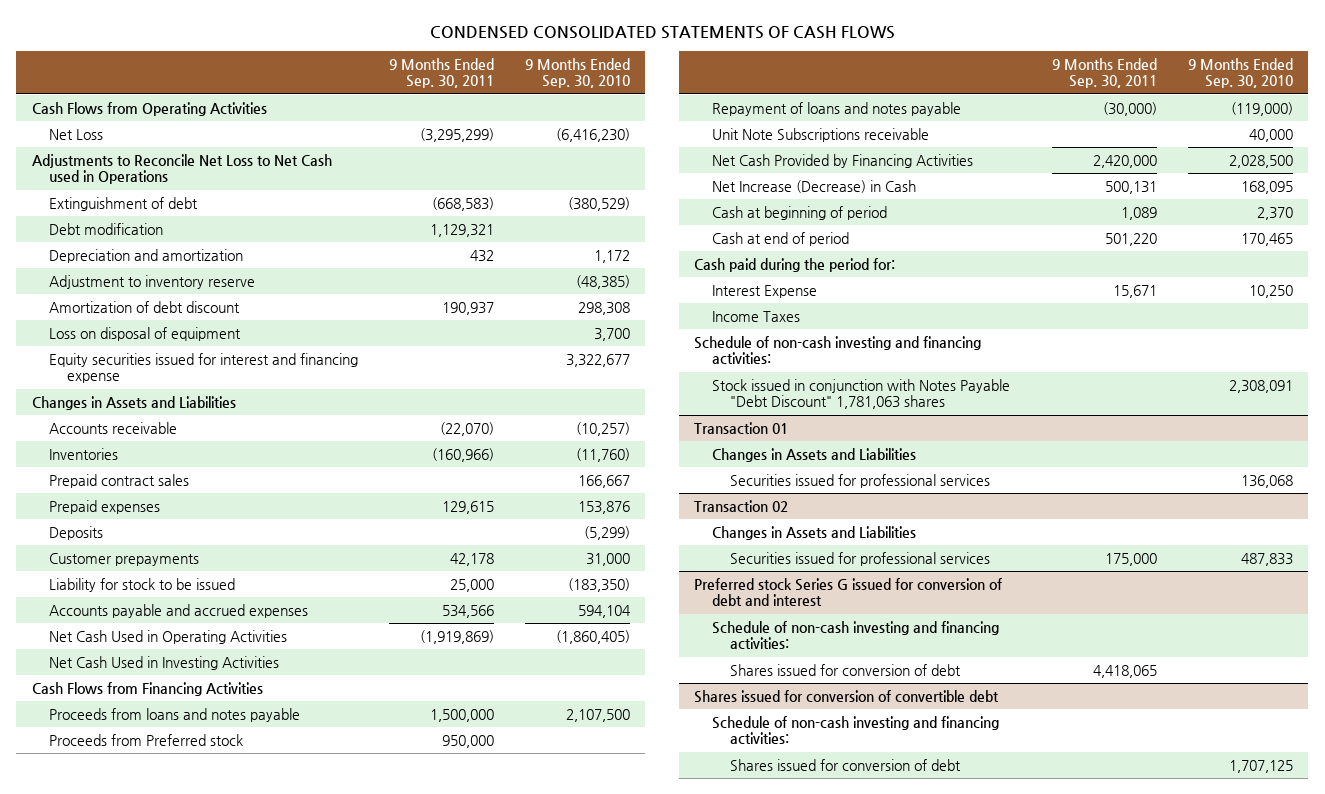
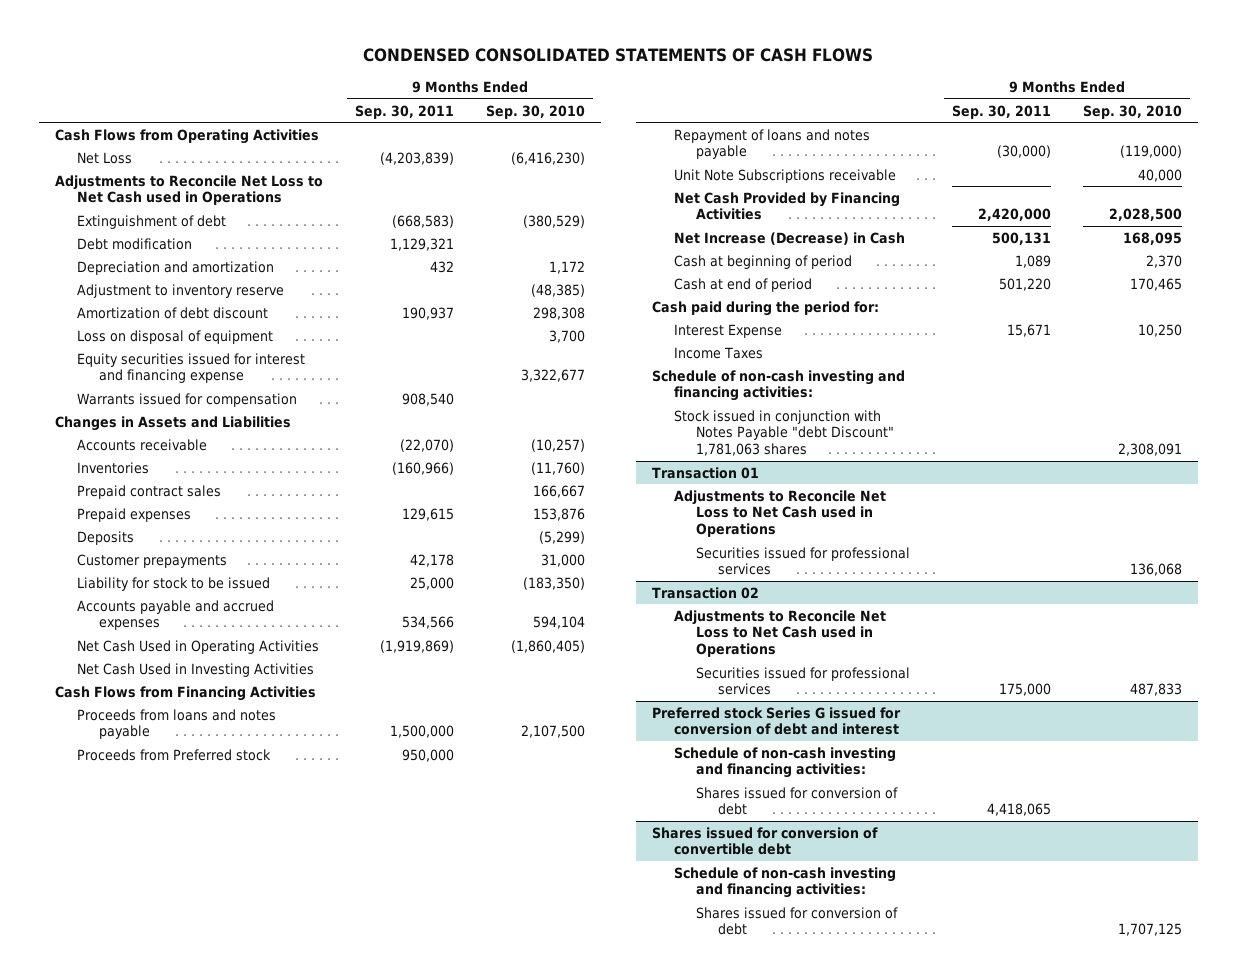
[420,127,495,142] (3,295,299) -> [379,151,454,165] (4,203,839)
none -> [76,392,297,407] Warrants issued for compensation
[712,378,1011,410] Stock issued in conjunction with Notes Payable "Debt Discount" 1,781,063 shares -> [673,409,894,456] Stock issued in conjunction with Notes Payable "debt Discount" 1,781,063 shares
[712,447,917,462] Changes in Assets and Liabilities -> none
none -> [673,489,886,537] Adjustments to Reconcile Net Loss to Net Cash used in Operations
[712,525,917,540] Changes in Assets and Liabilities -> none
none -> [673,609,886,657] Adjustments to Reconcile Net Loss to Net Cash used in Operations

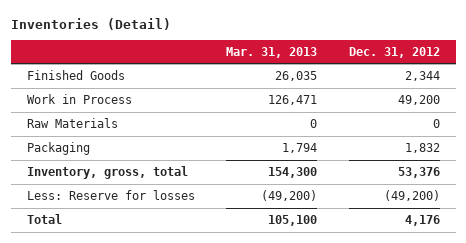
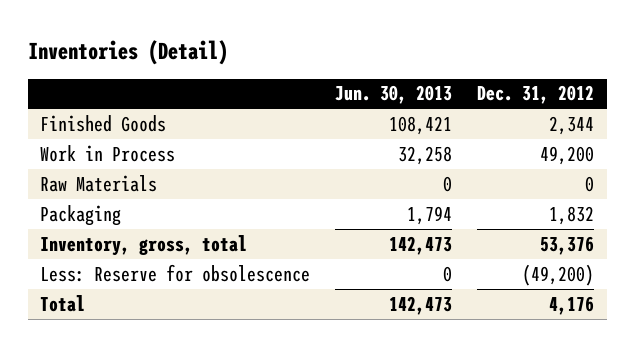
[226,46,318,58] Mar. 31, 2013 -> none
none -> [335,85,453,105] Jun. 30, 2013
[26,189,195,200] Less: Reserve for losses -> [40,263,311,282] Less: Reserve for obsolescence

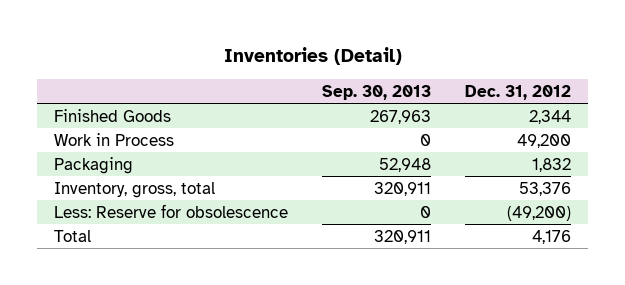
[335,85,453,105] Jun. 30, 2013 -> none
none -> [322,84,432,100] Sep. 30, 2013
[40,174,158,192] Raw Materials -> none

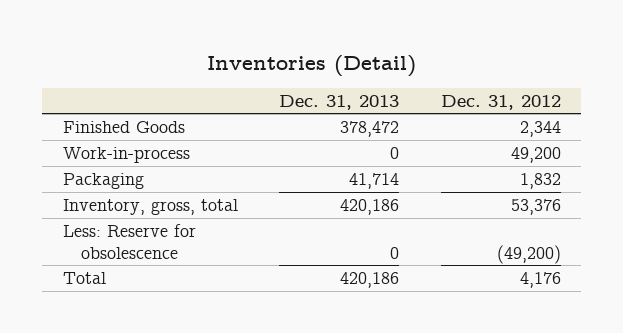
[322,84,432,100] Sep. 30, 2013 -> none
none -> [279,94,400,110] Dec. 31, 2013
[53,132,174,146] Work in Process -> [62,147,190,164] Work-in-process

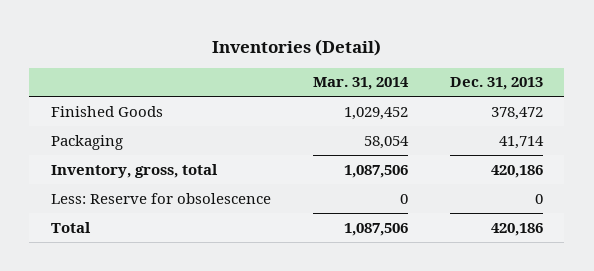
[440,94,561,110] Dec. 31, 2012 -> none
none -> [312,77,409,91] Mar. 31, 2014
[62,147,190,164] Work-in-process -> none

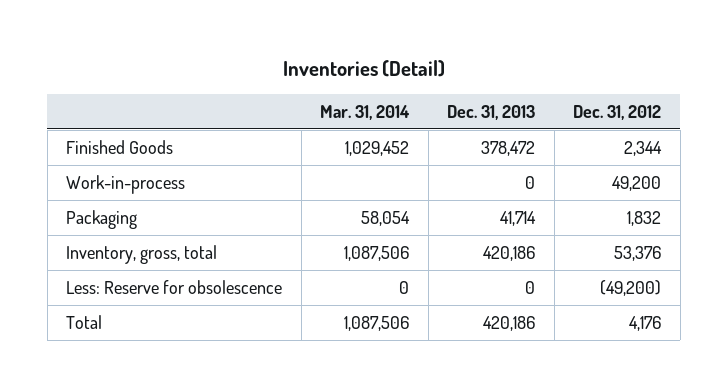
none -> [573,104,662,120] Dec. 31, 2012
none -> [66,175,186,195] Work-in-process

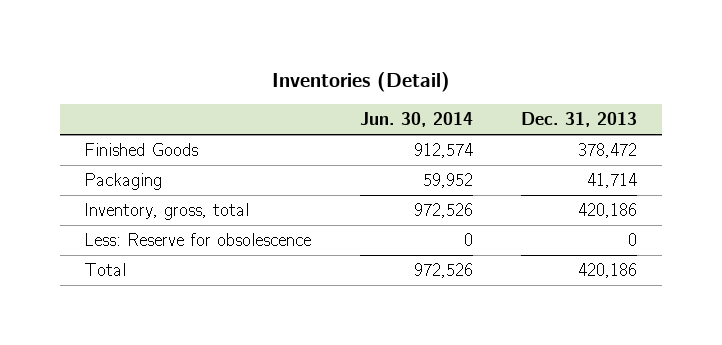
[320,104,411,120] Mar. 31, 2014 -> none
[573,104,662,120] Dec. 31, 2012 -> none
none -> [359,112,473,128] Jun. 30, 2014
[66,175,186,195] Work-in-process -> none

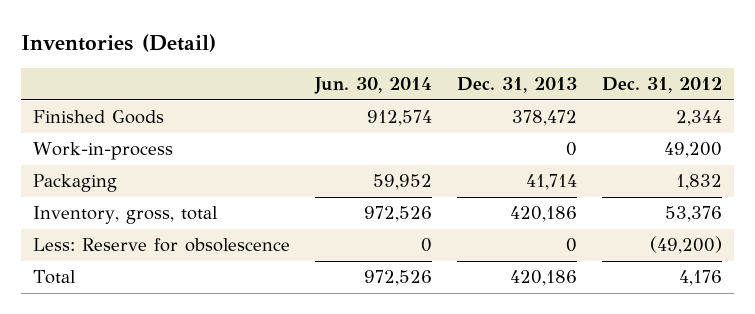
none -> [602,77,723,94] Dec. 31, 2012
none -> [33,142,174,161] Work-in-process

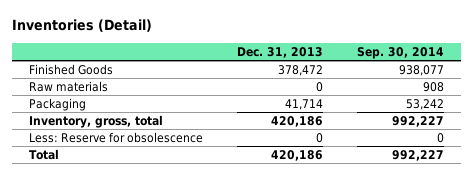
[314,77,433,95] Jun. 30, 2014 -> none
[602,77,723,94] Dec. 31, 2012 -> none
none -> [357,46,445,59] Sep. 30, 2014
[33,142,174,161] Work-in-process -> none
none -> [28,81,108,93] Raw materials

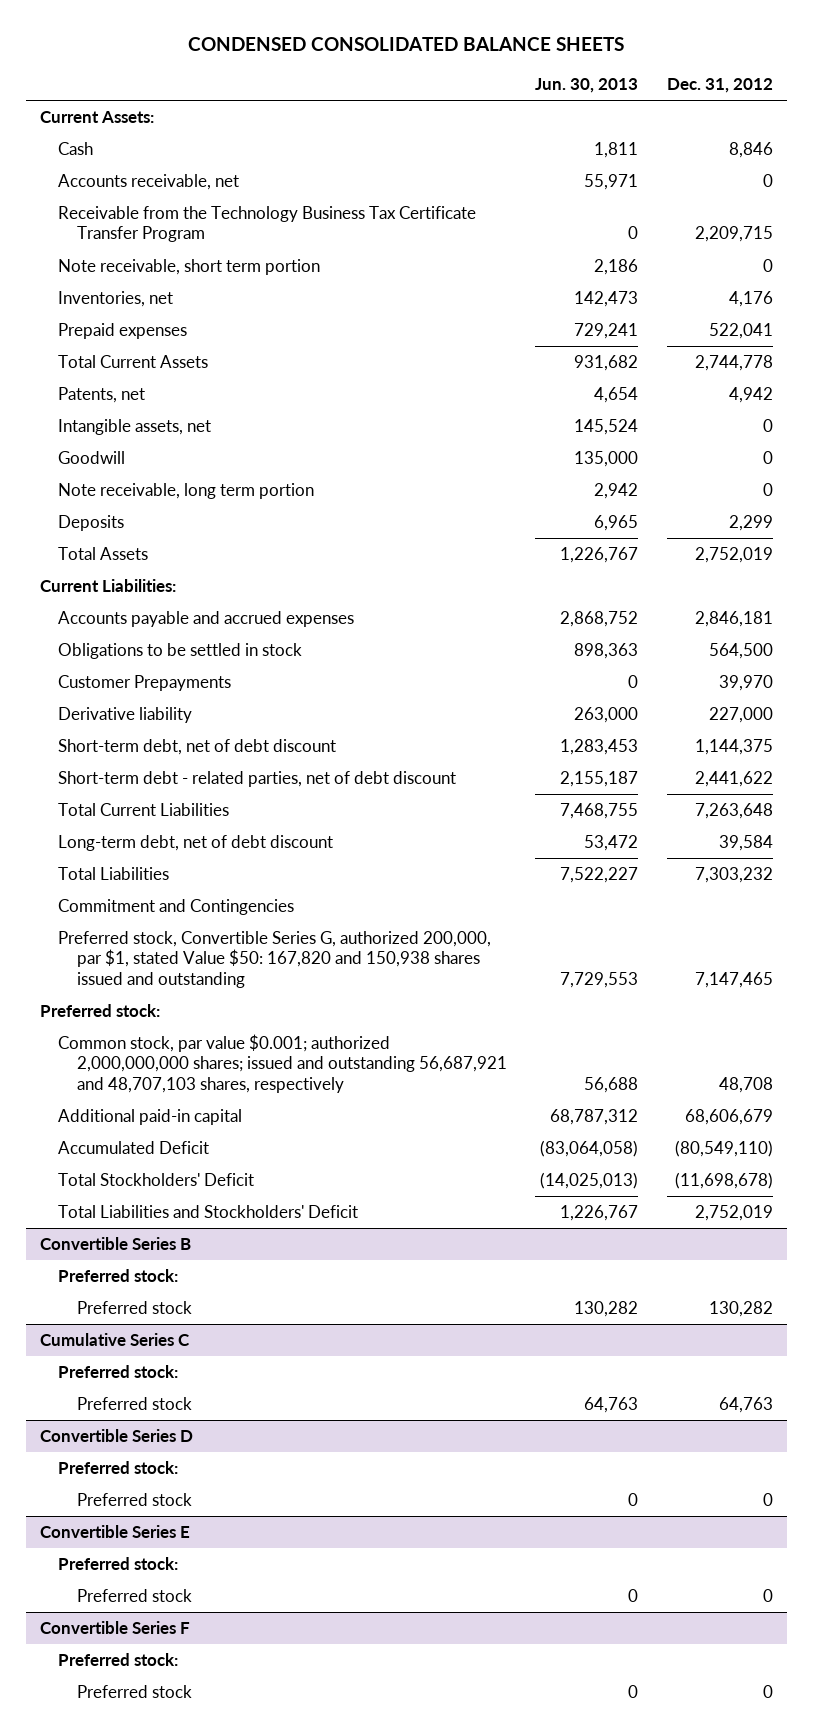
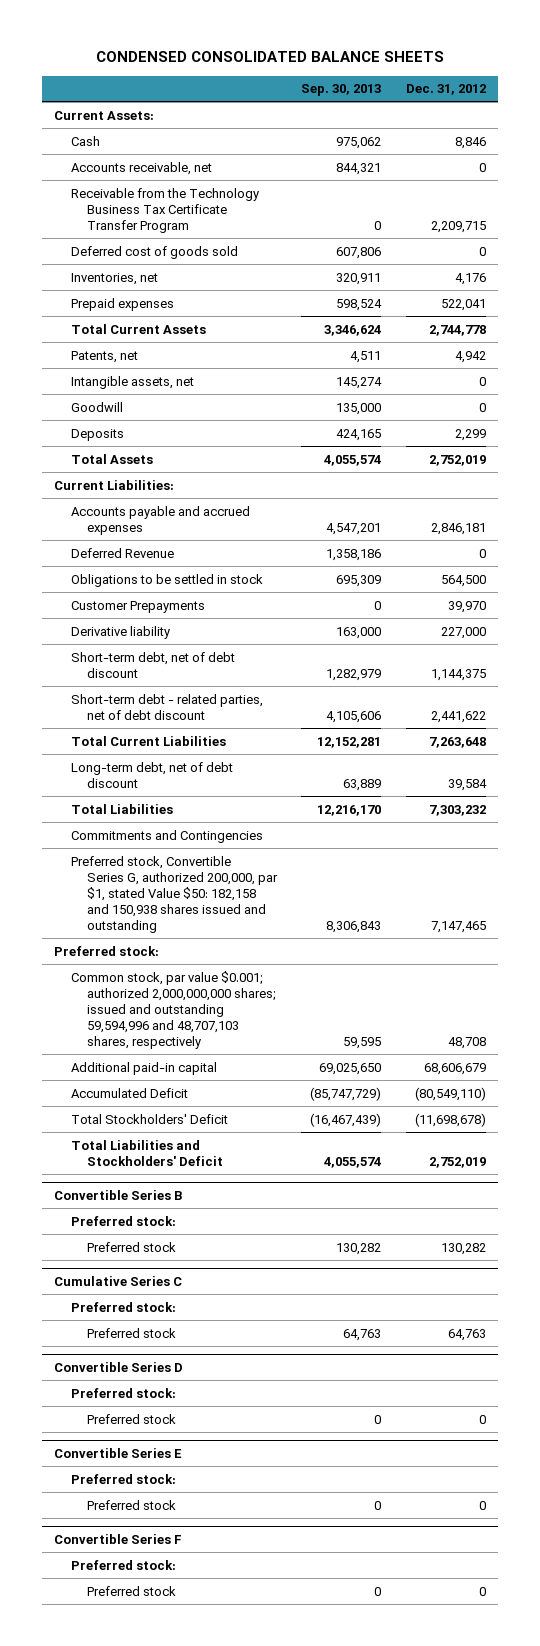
[535,78,639,94] Jun. 30, 2013 -> none
none -> [301,84,382,97] Sep. 30, 2013
[58,259,321,276] Note receivable, short term portion -> none
none -> [70,245,238,259] Deferred cost of goods sold
[58,483,315,500] Note receivable, long term portion -> none
none -> [70,547,174,558] Deferred Revenue
[58,899,295,916] Commitment and Contingencies -> [70,829,263,843] Commitments and Contingencies
[58,931,492,988] Preferred stock, Convertible Series G, authorized 200,000, par $1, stated Value $50: 167,820 and 150,938 shares issued and outstanding -> [70,855,278,934] Preferred stock, Convertible Series G, authorized 200,000, par $1, stated Value $50: 182,158 and 150,938 shares issued and outstanding
[58,1034,507,1093] Common stock, par value $0.001; authorized 2,000,000,000 shares; issued and outstanding 56,687,921 and 48,707,103 shares, respectively -> [70,970,276,1050] Common stock, par value $0.001; authorized 2,000,000,000 shares; issued and outstanding 59,594,996 and 48,707,103 shares, respectively

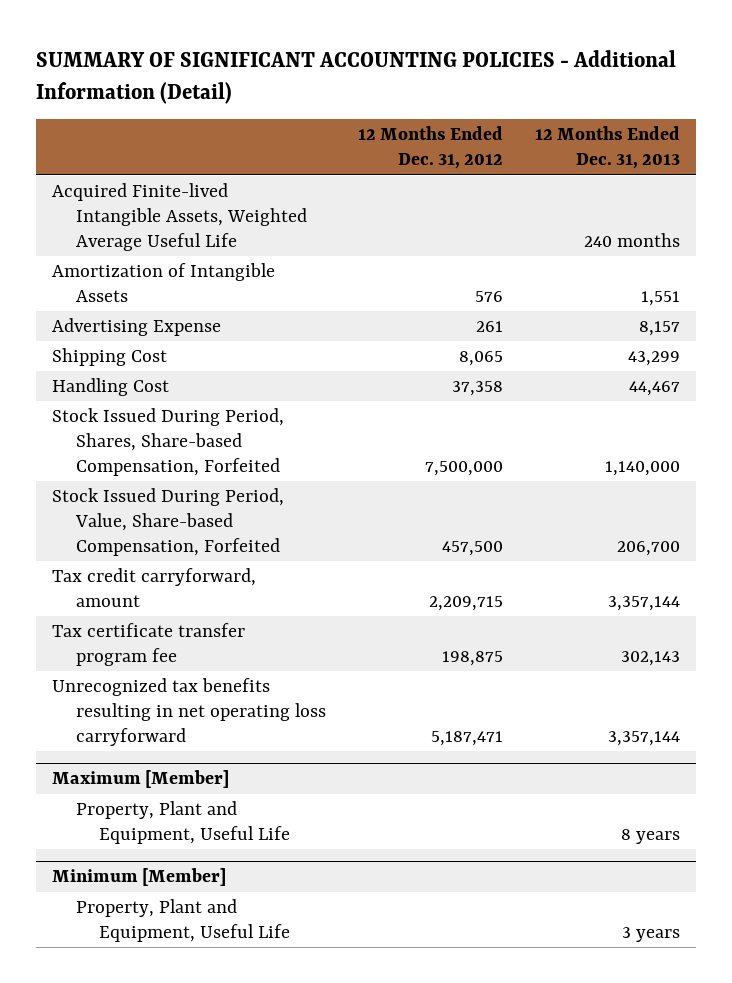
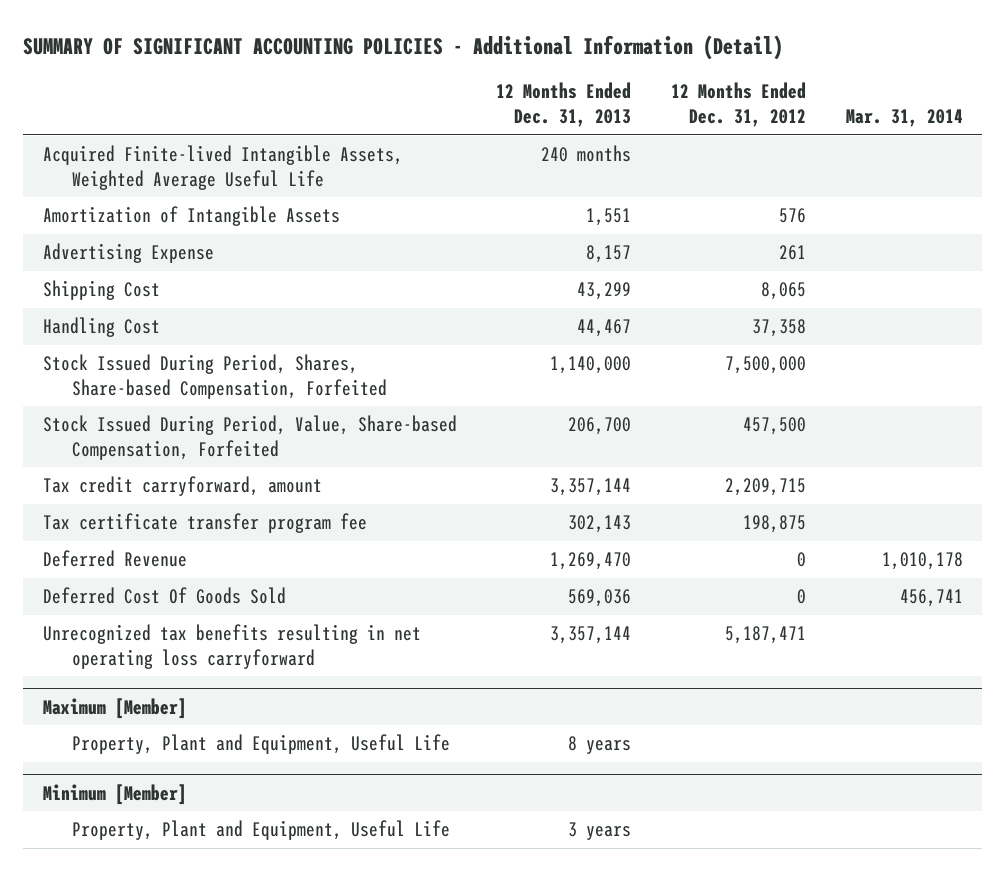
none -> [845,109,963,128] Mar. 31, 2014
none -> [42,550,187,568] Deferred Revenue
none -> [42,587,286,605] Deferred Cost Of Goods Sold

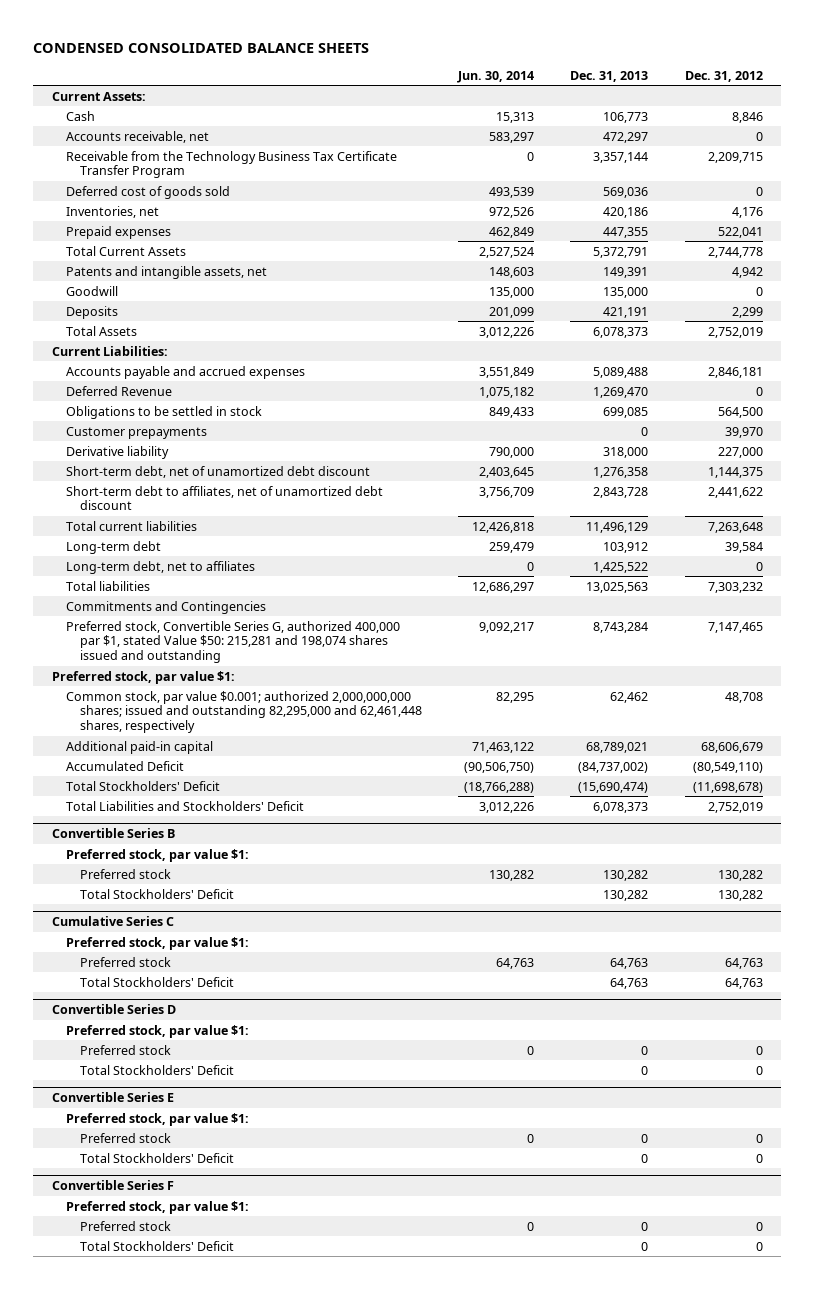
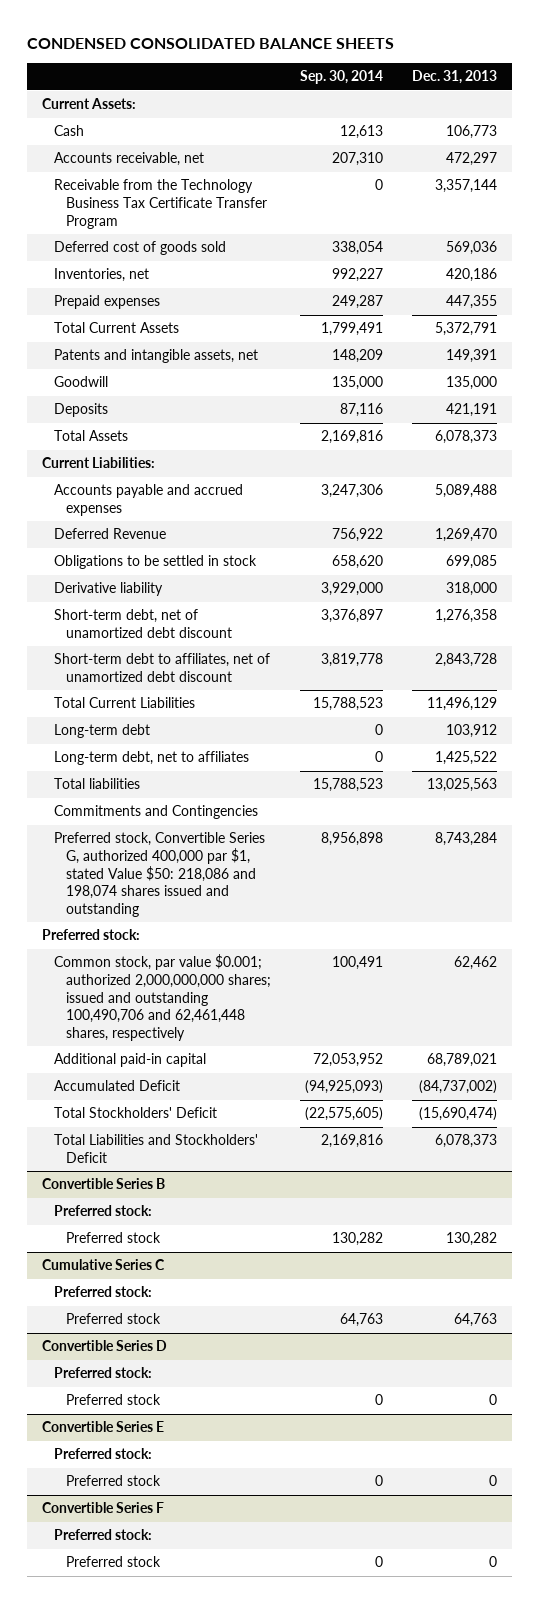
[457,70,535,83] Jun. 30, 2014 -> none
[684,70,763,82] Dec. 31, 2012 -> none
none -> [299,70,383,85] Sep. 30, 2014
[65,426,207,439] Customer prepayments -> none
[65,520,197,531] Total current liabilities -> [53,697,195,709] Total Current Liabilities
[65,620,400,664] Preferred stock, Convertible Series G, authorized 400,000 par $1, stated Value $50: 215,281 and 198,074 shares issued and outstanding -> [53,832,265,918] Preferred stock, Convertible Series G, authorized 400,000 par $1, stated Value $50: 218,086 and 198,074 shares issued and outstanding
[51,670,235,684] Preferred stock, par value $1: -> [41,929,140,941] Preferred stock:
[65,690,422,734] Common stock, par value $0.001; authorized 2,000,000,000 shares; issued and outstanding 82,295,000 and 62,461,448 shares, respectively -> [53,954,271,1042] Common stock, par value $0.001; authorized 2,000,000,000 shares; issued and outstanding 100,490,706 and 62,461,448 shares, respectively
[65,848,249,862] Preferred stock, par value $1: -> [53,1205,152,1217] Preferred stock:
[79,888,234,899] Total Stockholders' Deficit -> none
[65,936,249,950] Preferred stock, par value $1: -> [53,1286,152,1298] Preferred stock:
[79,976,234,987] Total Stockholders' Deficit -> none
[65,1024,249,1038] Preferred stock, par value $1: -> [53,1367,152,1379] Preferred stock:
[79,1064,234,1075] Total Stockholders' Deficit -> none
[65,1112,249,1126] Preferred stock, par value $1: -> [53,1448,152,1460] Preferred stock:
[79,1152,234,1163] Total Stockholders' Deficit -> none
[65,1200,249,1214] Preferred stock, par value $1: -> [53,1529,152,1541] Preferred stock:
[79,1240,234,1251] Total Stockholders' Deficit -> none

